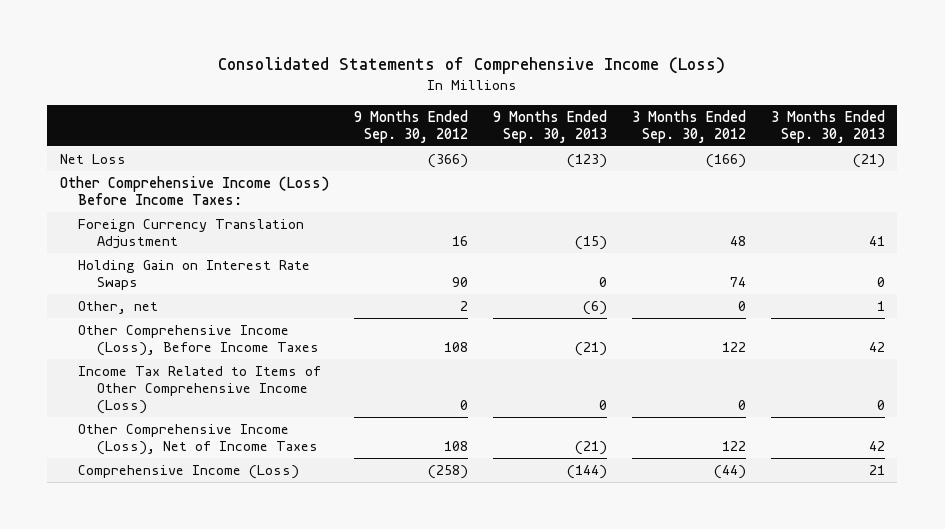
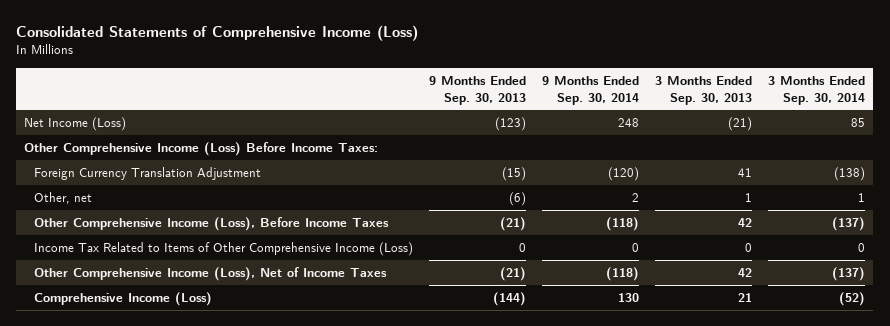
[353,109,468,143] 9 Months Ended Sep. 30, 2012 -> none
[631,109,746,143] 3 Months Ended Sep. 30, 2012 -> none
none -> [541,75,639,105] 9 Months Ended Sep. 30, 2014
none -> [768,75,866,105] 3 Months Ended Sep. 30, 2014
[59,154,126,165] Net Loss -> [24,116,127,131] Net Income (Loss)
[78,260,311,290] Holding Gain on Interest Rate Swaps -> none

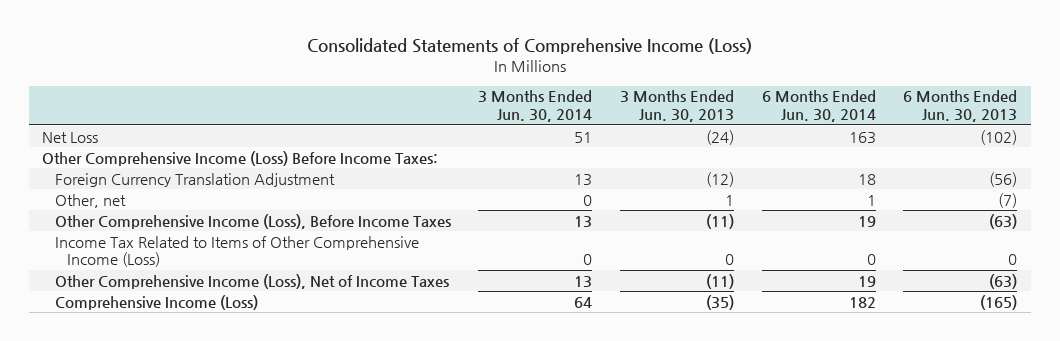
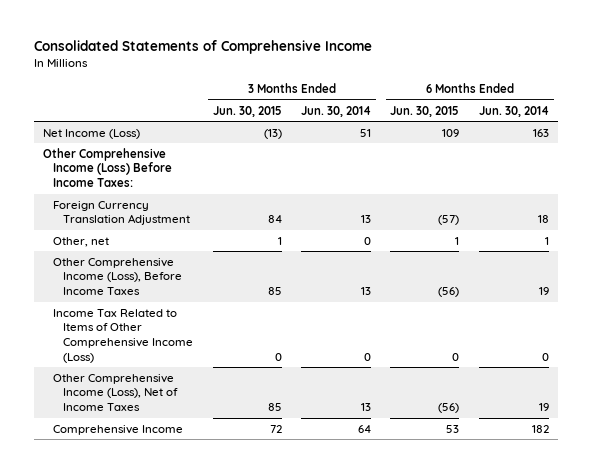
[306,38,752,55] Consolidated Statements of Comprehensive Income (Loss) -> [33,40,372,55] Consolidated Statements of Comprehensive Income
[620,90,735,123] 3 Months Ended Jun. 30, 2013 -> none
[903,90,1018,123] 6 Months Ended Jun. 30, 2013 -> none
none -> [212,105,282,117] Jun. 30, 2015
none -> [390,105,460,117] Jun. 30, 2015
[42,131,99,143] Net Loss -> [43,128,141,139] Net Income (Loss)
[54,294,258,310] Comprehensive Income (Loss) -> [53,424,184,435] Comprehensive Income

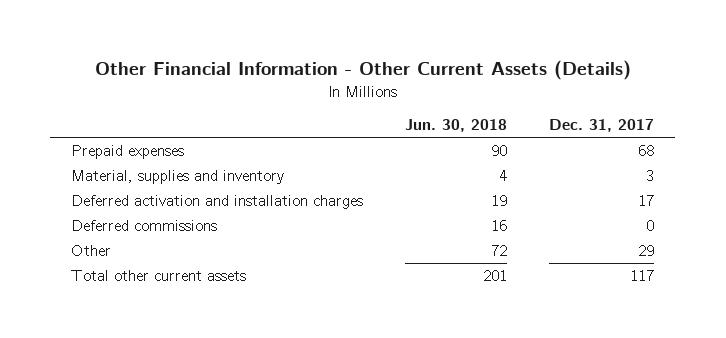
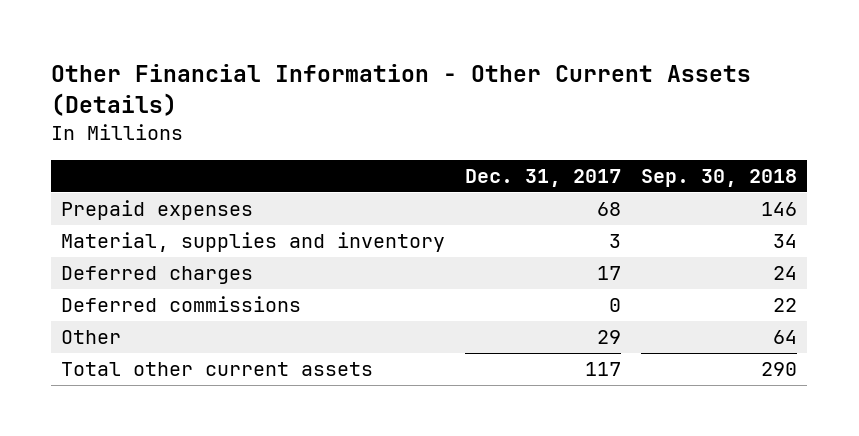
[405,119,508,133] Jun. 30, 2018 -> none
none -> [641,169,798,188] Sep. 30, 2018
[71,194,364,209] Deferred activation and installation charges -> [61,266,254,285] Deferred charges

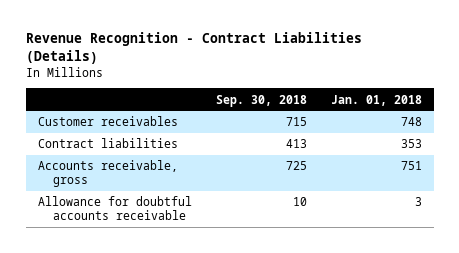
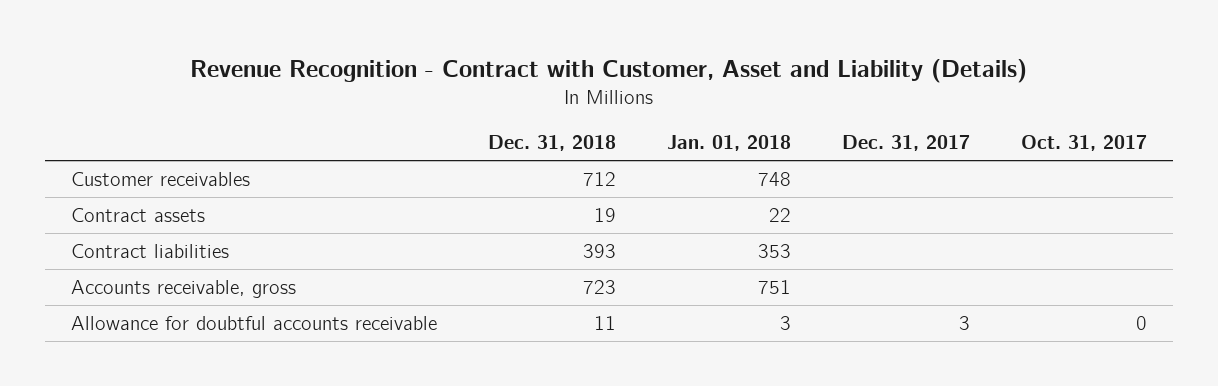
[25,32,362,65] Revenue Recognition - Contract Liabilities (Details) -> [190,58,1028,83] Revenue Recognition - Contract with Customer, Asset and Liability (Details)
[215,94,307,107] Sep. 30, 2018 -> none
none -> [487,135,616,152] Dec. 31, 2018
none -> [842,135,971,152] Dec. 31, 2017
none -> [1021,135,1148,152] Oct. 31, 2017
none -> [70,208,205,223] Contract assets

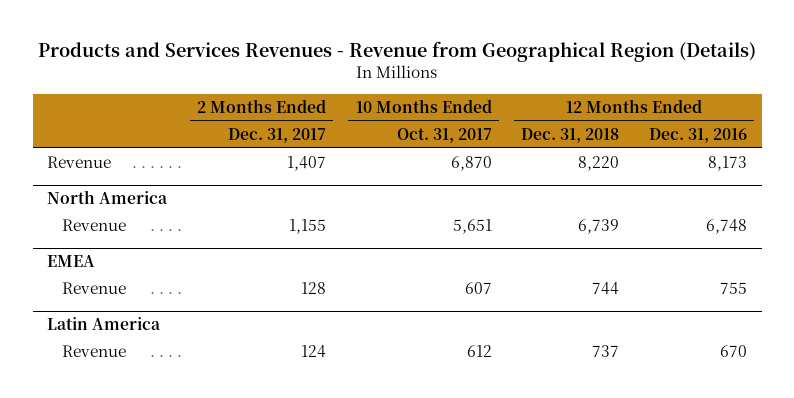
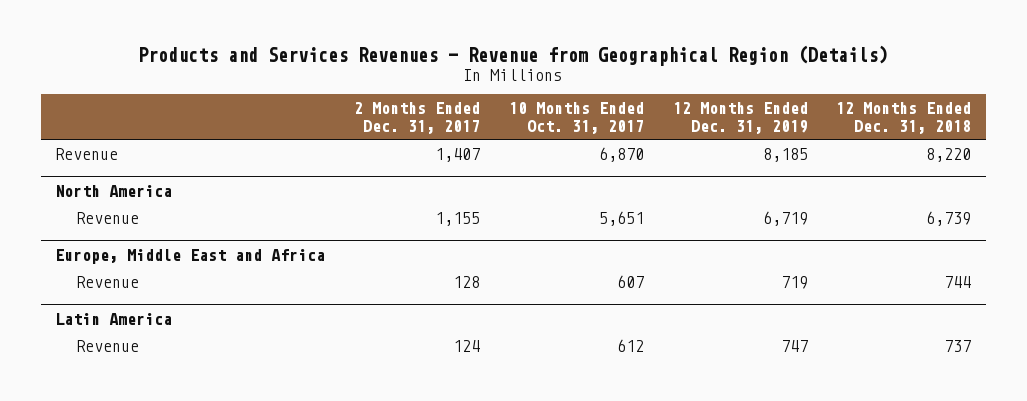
[649,127,748,143] Dec. 31, 2016 -> none
none -> [672,102,808,134] 12 Months Ended Dec. 31, 2019
[47,255,96,268] EMEA -> [55,248,326,264] Europe, Middle East and Africa

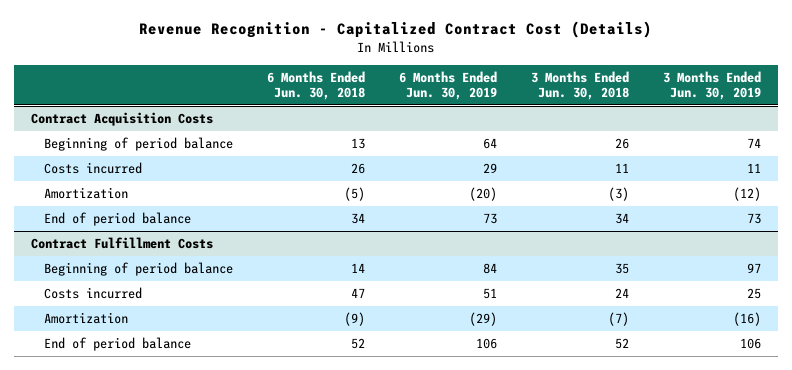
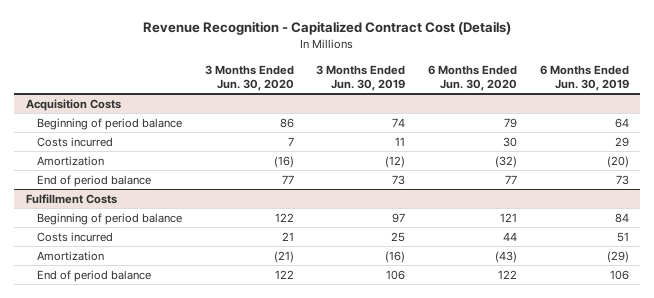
[267,70,366,101] 6 Months Ended Jun. 30, 2018 -> none
[531,70,630,101] 3 Months Ended Jun. 30, 2018 -> none
none -> [204,64,294,91] 3 Months Ended Jun. 30, 2020
none -> [427,64,517,91] 6 Months Ended Jun. 30, 2020
[31,111,214,126] Contract Acquisition Costs -> [25,98,121,111] Acquisition Costs
[31,236,214,249] Contract Fulfillment Costs -> [25,193,117,204] Fulfillment Costs

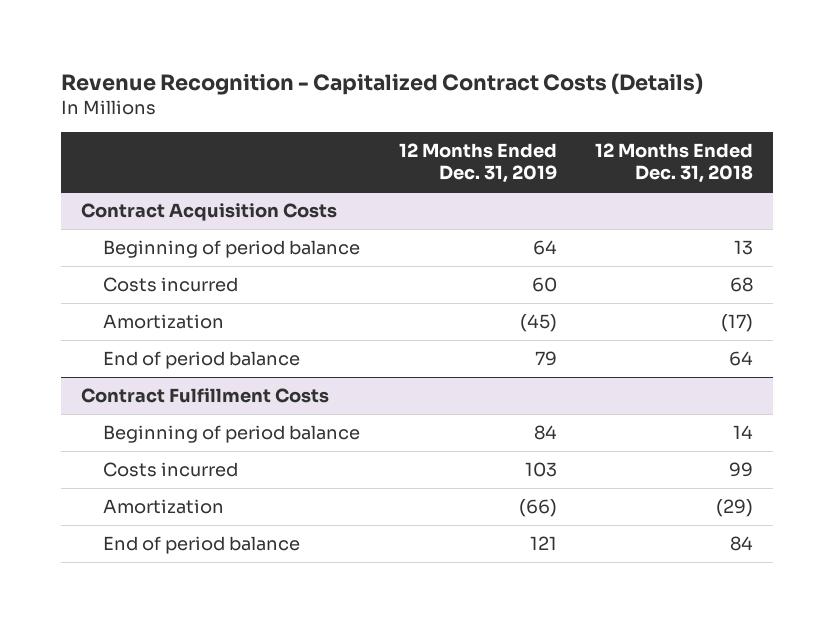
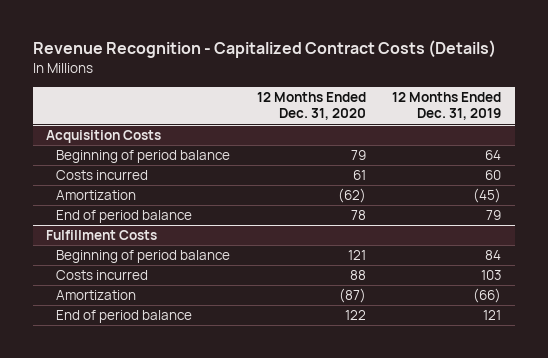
[595,142,754,184] 12 Months Ended Dec. 31, 2018 -> none
none -> [256,91,366,121] 12 Months Ended Dec. 31, 2020
[80,202,337,221] Contract Acquisition Costs -> [46,130,162,144] Acquisition Costs
[80,387,329,403] Contract Fulfillment Costs -> [46,230,158,241] Fulfillment Costs

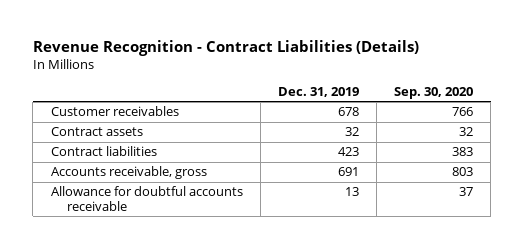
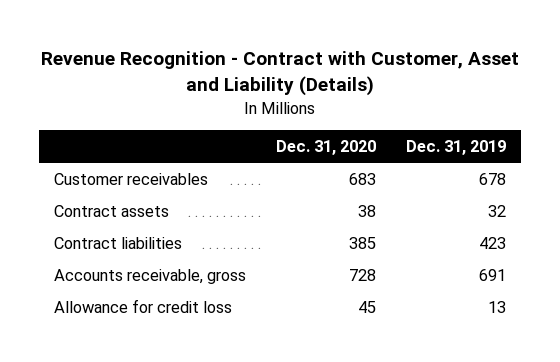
[32,40,419,57] Revenue Recognition - Contract Liabilities (Details) -> [40,51,519,97] Revenue Recognition - Contract with Customer, Asset and Liability (Details)
[394,86,474,99] Sep. 30, 2020 -> none
none -> [275,140,376,156] Dec. 31, 2020
[50,186,243,211] Allowance for doubtful accounts receivable -> none
none -> [54,298,233,313] Allowance for credit loss

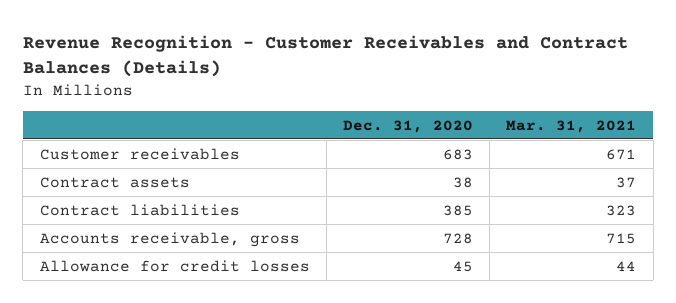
[40,51,519,97] Revenue Recognition - Contract with Customer, Asset and Liability (Details) -> [22,34,628,78] Revenue Recognition - Customer Receivables and Contract Balances (Details)
[405,140,506,156] Dec. 31, 2019 -> none
none -> [506,119,637,133] Mar. 31, 2021
[54,298,233,313] Allowance for credit loss -> [39,259,310,272] Allowance for credit losses

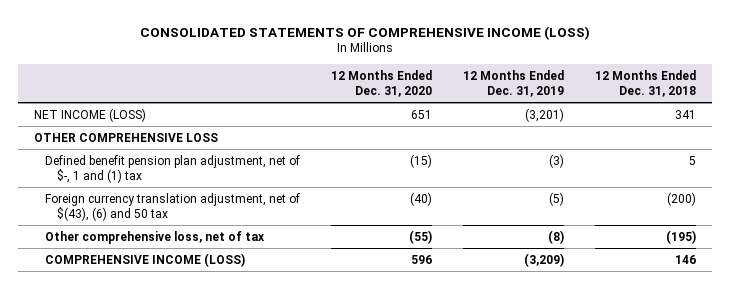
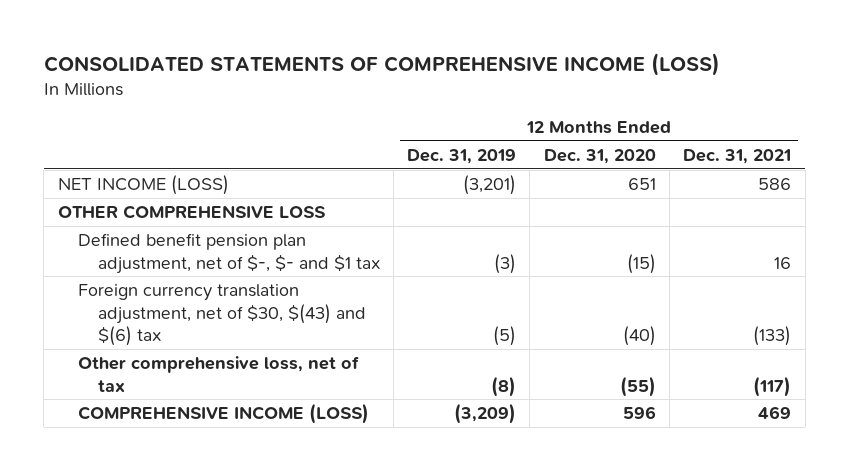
[595,69,697,98] 12 Months Ended Dec. 31, 2018 -> none
none -> [683,148,792,164] Dec. 31, 2021
[45,154,301,183] Defined benefit pension plan adjustment, net of $-, 1 and (1) tax -> [77,232,380,274] Defined benefit pension plan adjustment, net of $-, $- and $1 tax
[45,192,301,221] Foreign currency translation adjustment, net of $(43), (6) and 50 tax -> [77,283,366,347] Foreign currency translation adjustment, net of $30, $(43) and $(6) tax

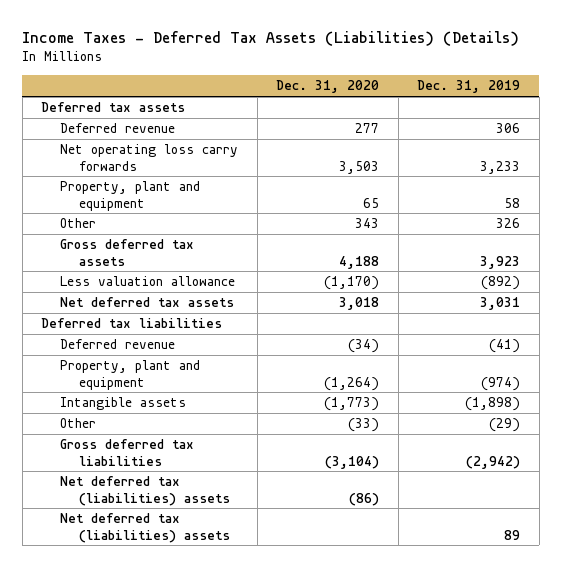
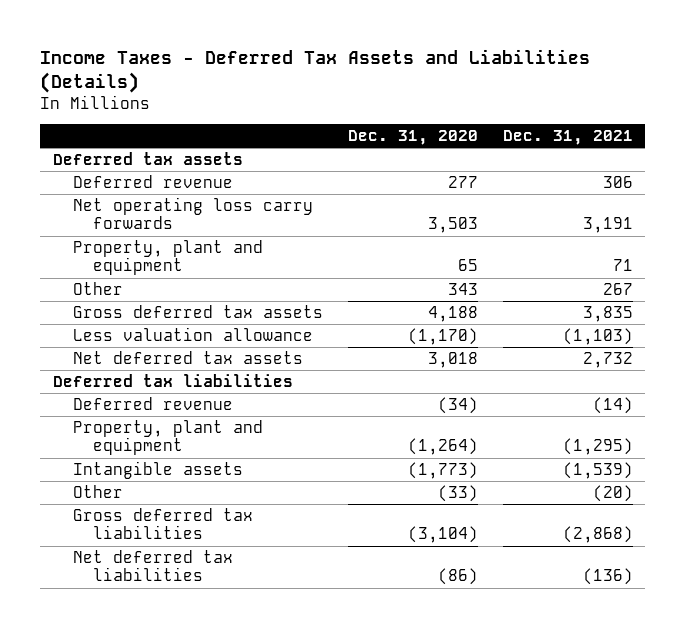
[22,31,520,47] Income Taxes - Deferred Tax Assets (Liabilities) (Details) -> [40,49,591,93] Income Taxes - Deferred Tax Assets and Liabilities (Details)
[417,80,521,94] Dec. 31, 2019 -> none
none -> [502,129,633,145] Dec. 31, 2021
[60,513,230,543] Net deferred tax (liabilities) assets -> none
[60,476,230,506] Net deferred tax (liabilities) assets -> [72,549,233,582] Net deferred tax liabilities

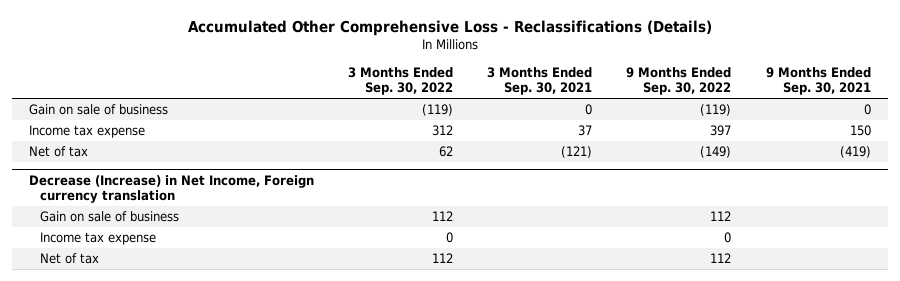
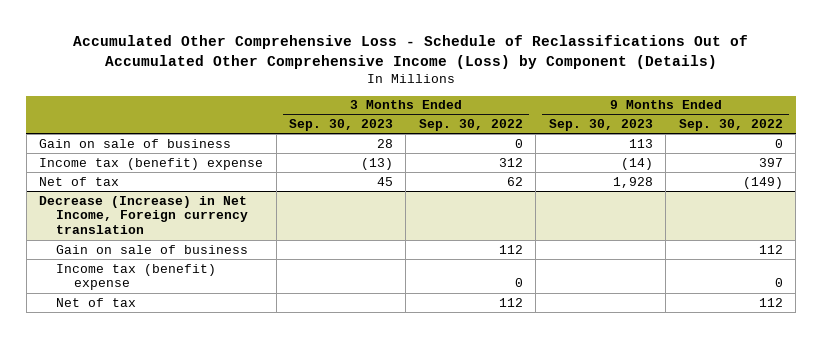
[187,19,712,36] Accumulated Other Comprehensive Loss - Reclassifications (Details) -> [72,34,748,69] Accumulated Other Comprehensive Loss - Schedule of Reclassifications Out of Accumulated Other Comprehensive Income (Loss) by Component (Details)
[487,67,593,96] 3 Months Ended Sep. 30, 2021 -> none
[765,67,871,96] 9 Months Ended Sep. 30, 2021 -> none
none -> [288,119,393,132] Sep. 30, 2023
none -> [548,119,653,132] Sep. 30, 2023
[422,104,454,117] (119) -> [514,138,523,148] 0
[700,104,732,117] (119) -> [774,138,783,148] 0
[28,125,145,139] Income tax expense -> [39,157,264,170] Income tax (benefit) expense
[39,232,156,246] Income tax expense -> [56,263,217,291] Income tax (benefit) expense

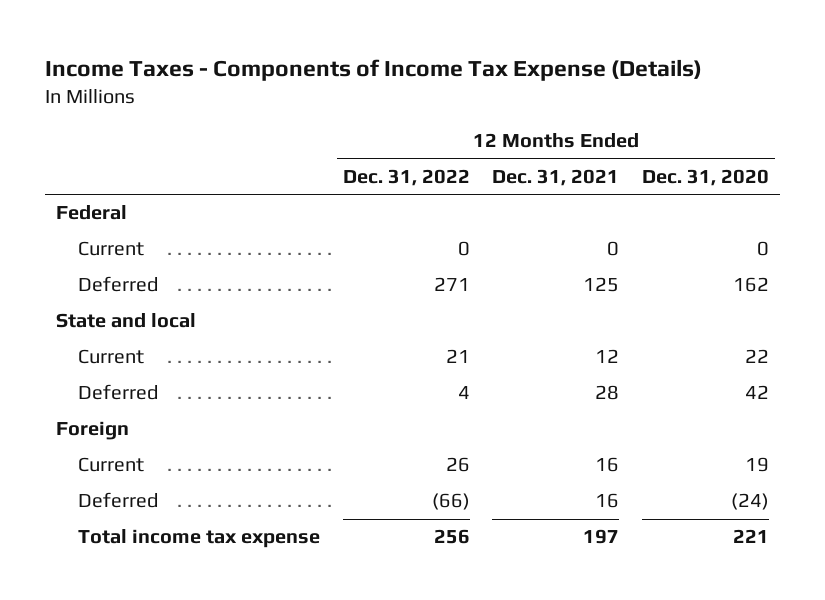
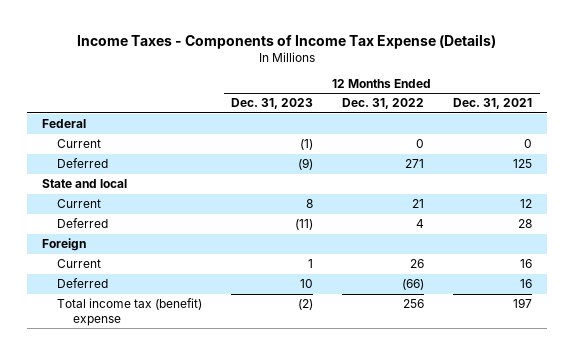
[641,168,769,186] Dec. 31, 2020 -> none
none -> [231,98,314,110] Dec. 31, 2023
[78,529,321,549] Total income tax expense -> [57,298,203,326] Total income tax (benefit) expense

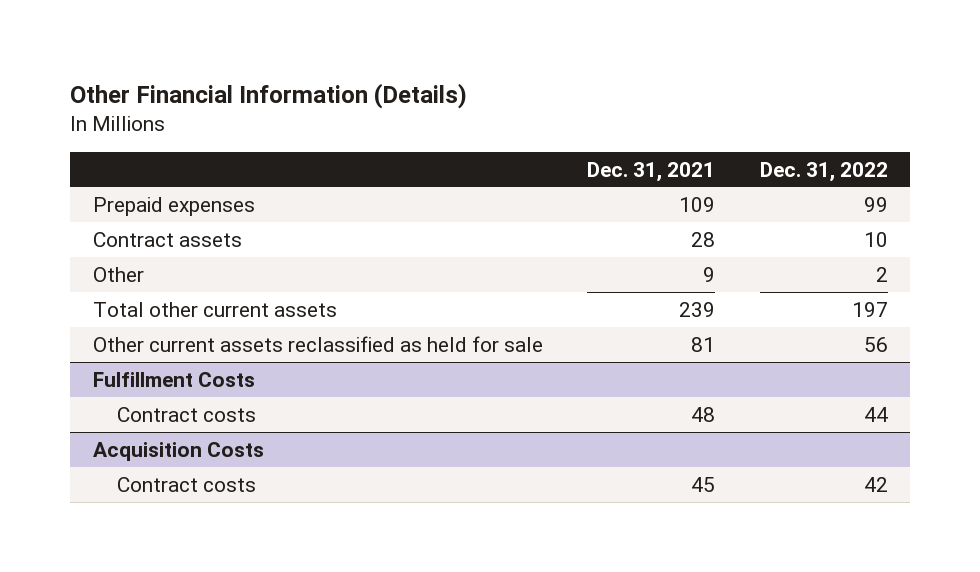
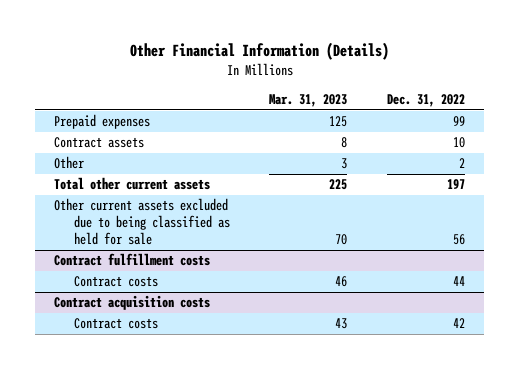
[587,161,716,182] Dec. 31, 2021 -> none
none -> [269,93,348,107] Mar. 31, 2023
[92,335,543,352] Other current assets reclassified as held for sale -> [54,198,230,246] Other current assets excluded due to being classified as held for sale
[92,371,255,387] Fulfillment Costs -> [54,253,211,267] Contract fulfillment costs
[92,441,264,461] Acquisition Costs -> [54,295,211,311] Contract acquisition costs

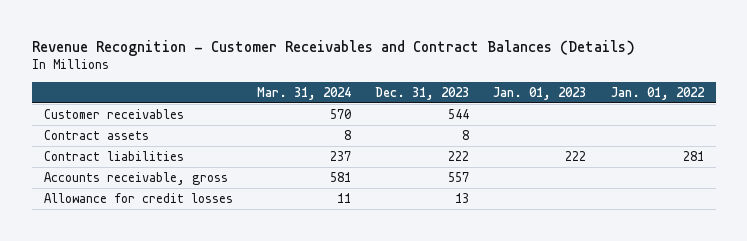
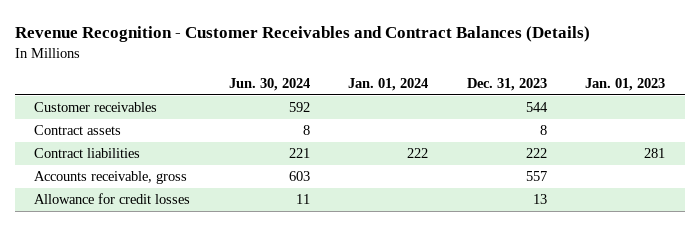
[256,86,351,100] Mar. 31, 2024 -> none
[610,86,705,100] Jan. 01, 2022 -> none
none -> [228,78,310,92] Jun. 30, 2024
none -> [348,78,429,92] Jan. 01, 2024
[565,150,587,161] 222 -> [644,148,666,159] 281

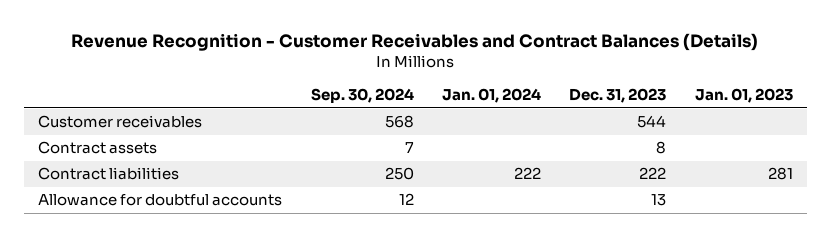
[228,78,310,92] Jun. 30, 2024 -> none
none -> [310,88,414,104] Sep. 30, 2024
[34,171,188,185] Accounts receivable, gross -> none
[34,193,191,205] Allowance for credit losses -> none
none -> [38,194,283,207] Allowance for doubtful accounts

